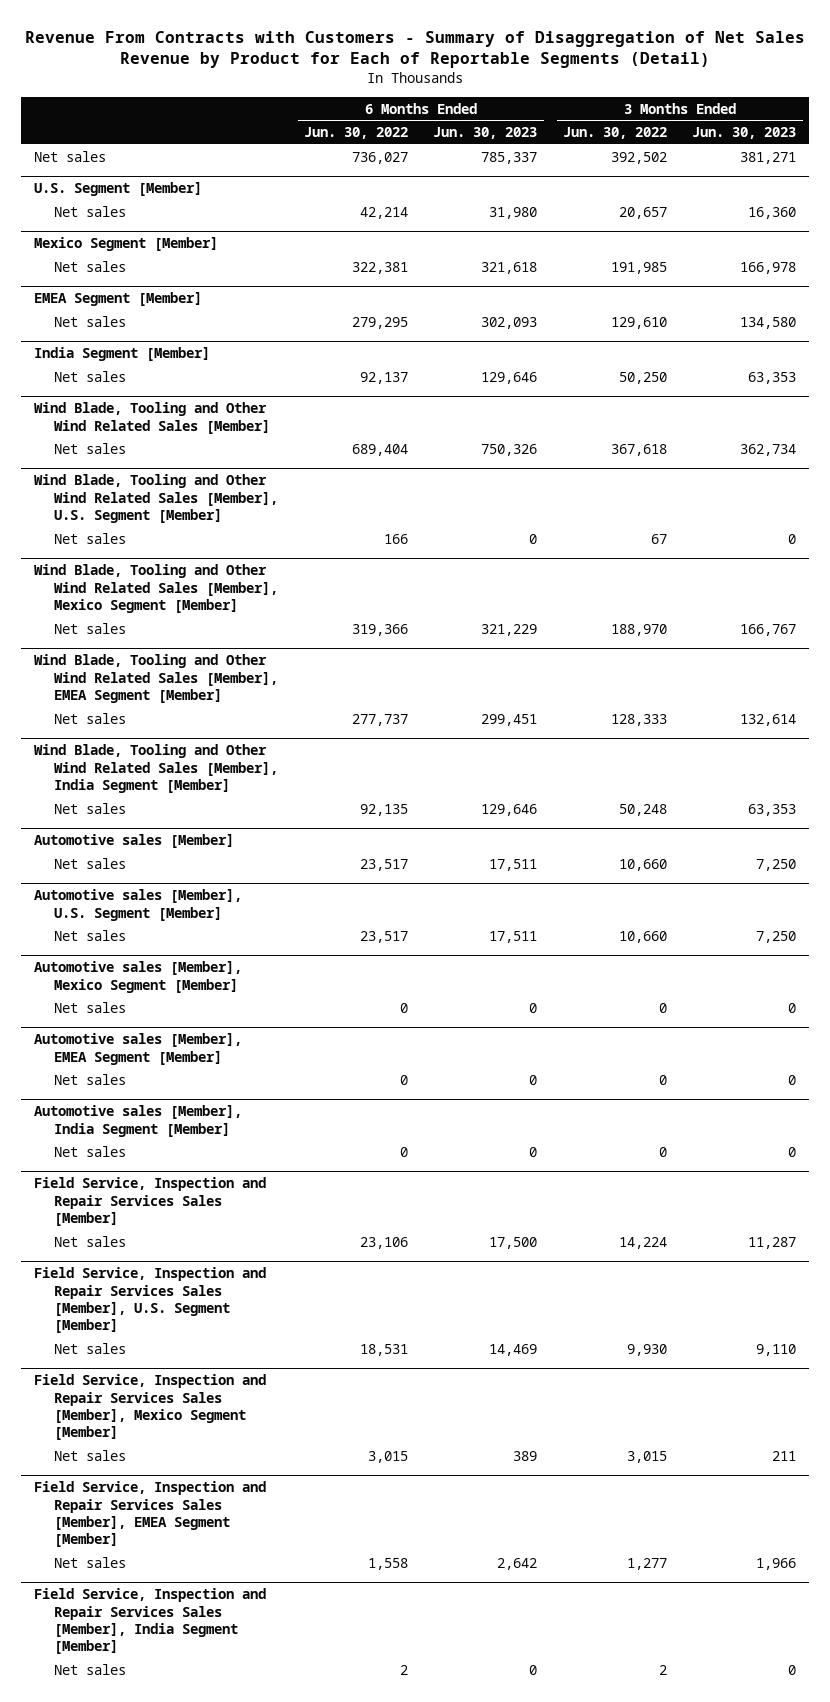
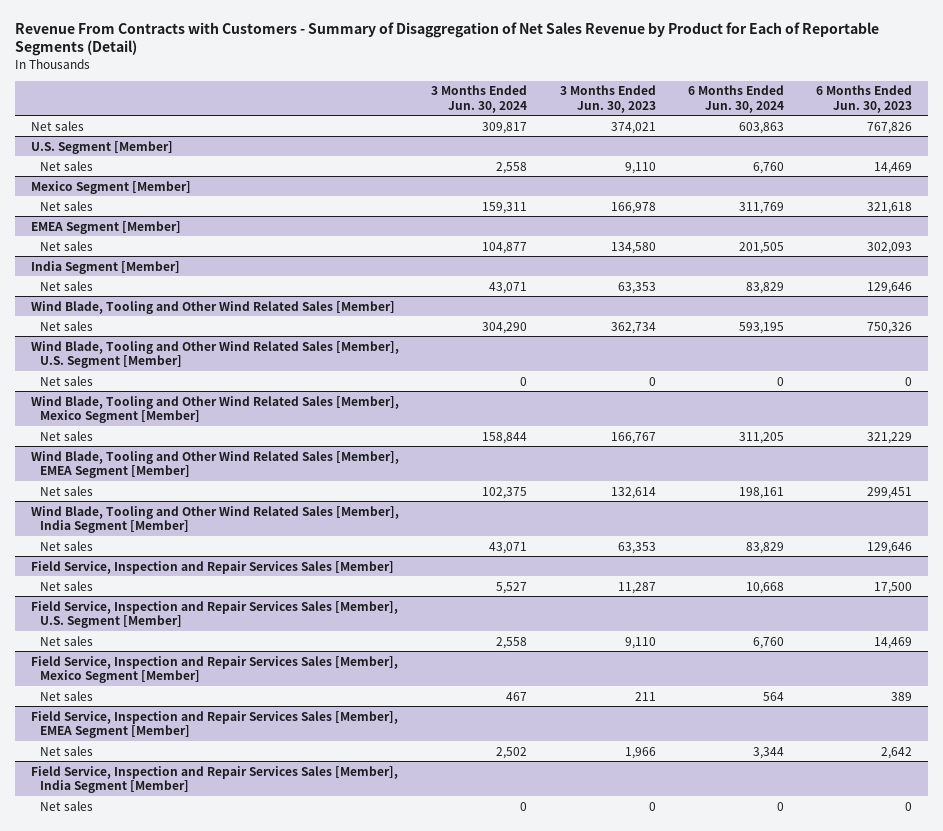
[303,127,408,140] Jun. 30, 2022 -> none
[562,127,667,140] Jun. 30, 2022 -> none
none -> [431,85,528,113] 3 Months Ended Jun. 30, 2024
none -> [687,85,784,113] 6 Months Ended Jun. 30, 2024
[481,151,538,164] 785,337 -> [867,121,913,134] 767,826
[740,151,797,164] 381,271 -> [610,121,656,134] 374,021
[489,206,538,219] 31,980 -> [874,161,913,174] 14,469
[748,206,797,219] 16,360 -> [624,161,656,174] 9,110
[34,834,235,849] Automotive sales [Member] -> none
[54,857,127,869] Net sales -> none
[34,889,243,921] Automotive sales [Member], U.S. Segment [Member] -> none
[54,929,127,941] Net sales -> none
[34,961,243,993] Automotive sales [Member], Mexico Segment [Member] -> none
[54,1001,127,1013] Net sales -> none
[34,1033,243,1065] Automotive sales [Member], EMEA Segment [Member] -> none
[54,1073,127,1085] Net sales -> none
[34,1105,243,1137] Automotive sales [Member], India Segment [Member] -> none
[54,1145,127,1157] Net sales -> none

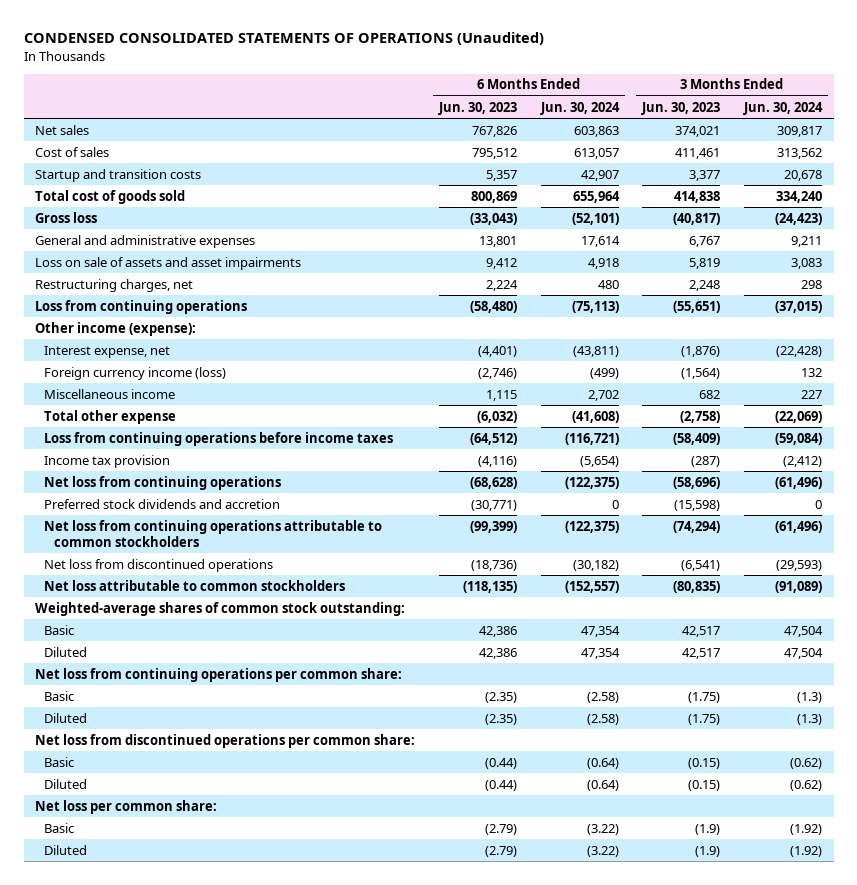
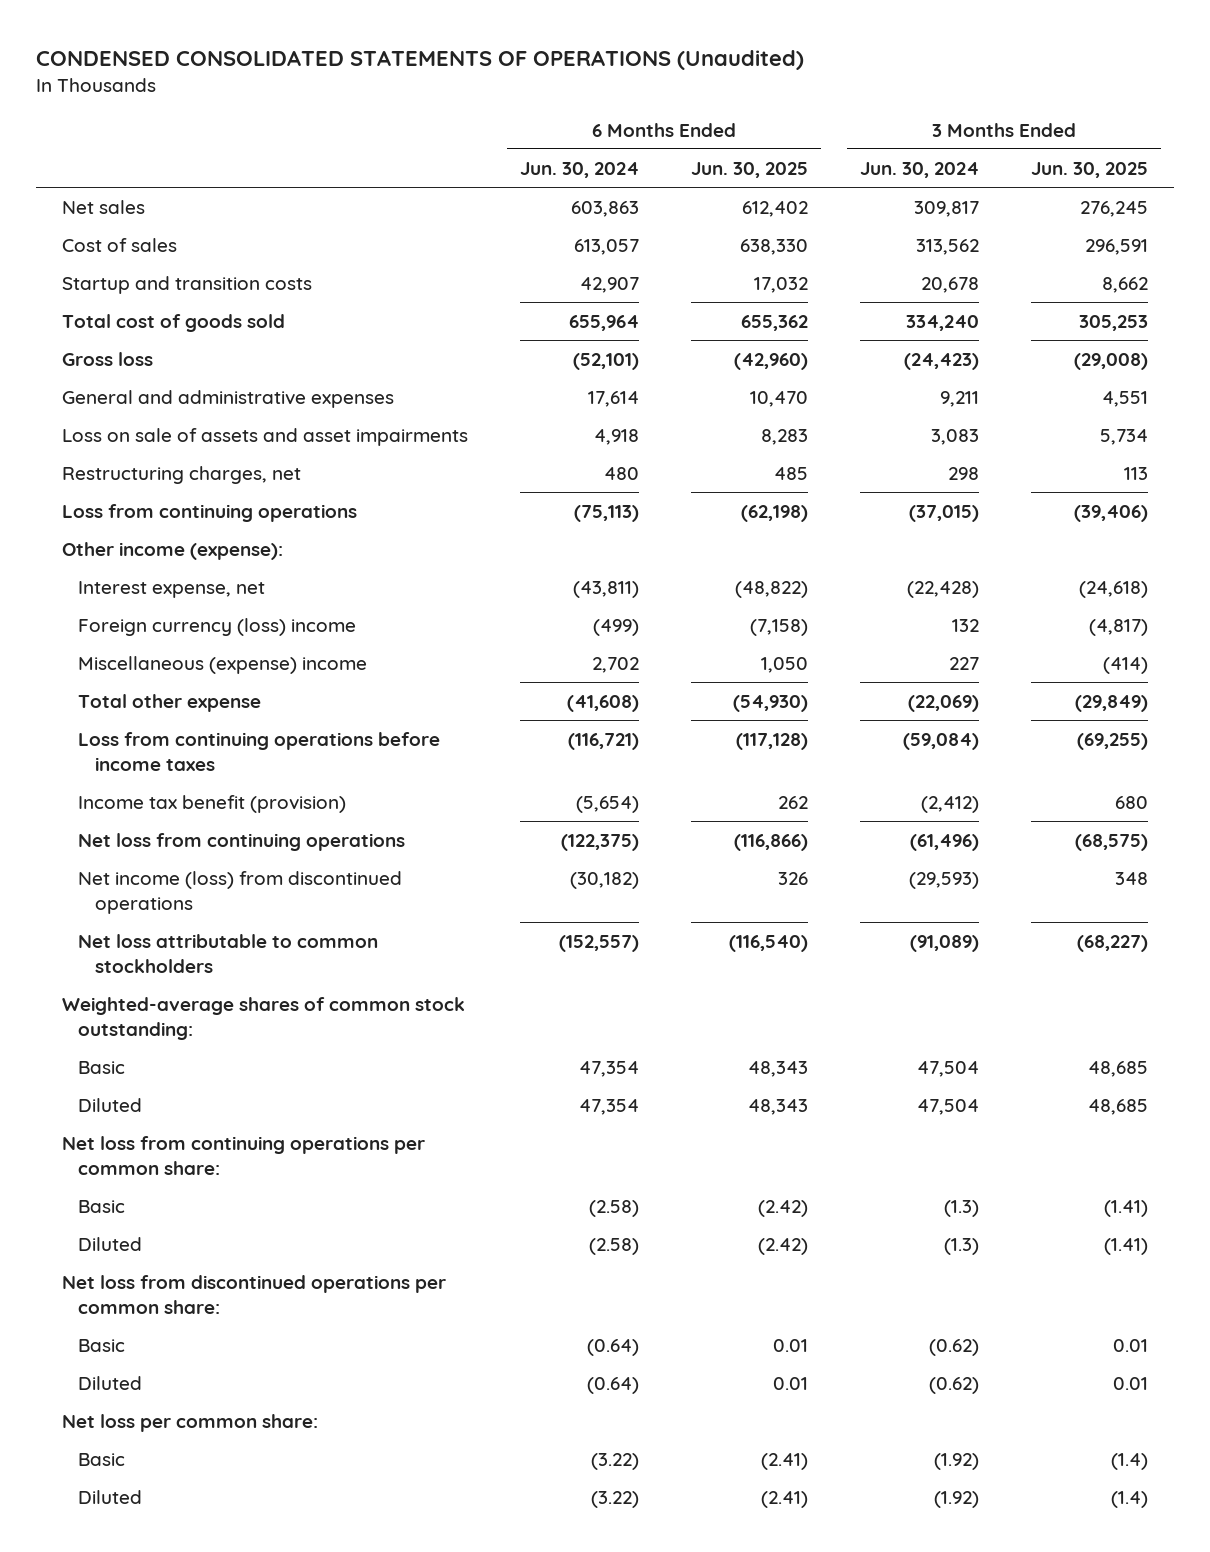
[437,101,517,115] Jun. 30, 2023 -> none
[641,101,721,115] Jun. 30, 2023 -> none
none -> [691,161,809,178] Jun. 30, 2025
none -> [1031,161,1149,178] Jun. 30, 2025
[44,366,227,380] Foreign currency income (loss) -> [78,617,357,636] Foreign currency (loss) income
[44,388,176,399] Miscellaneous income -> [78,655,368,674] Miscellaneous (expense) income
[44,454,171,468] Income tax provision -> [78,794,347,813] Income tax benefit (provision)
[44,498,281,509] Preferred stock dividends and accretion -> none
[44,519,383,547] Net loss from continuing operations attributable to common stockholders -> none
[44,558,274,572] Net loss from discontinued operations -> [78,870,403,914] Net income (loss) from discontinued operations

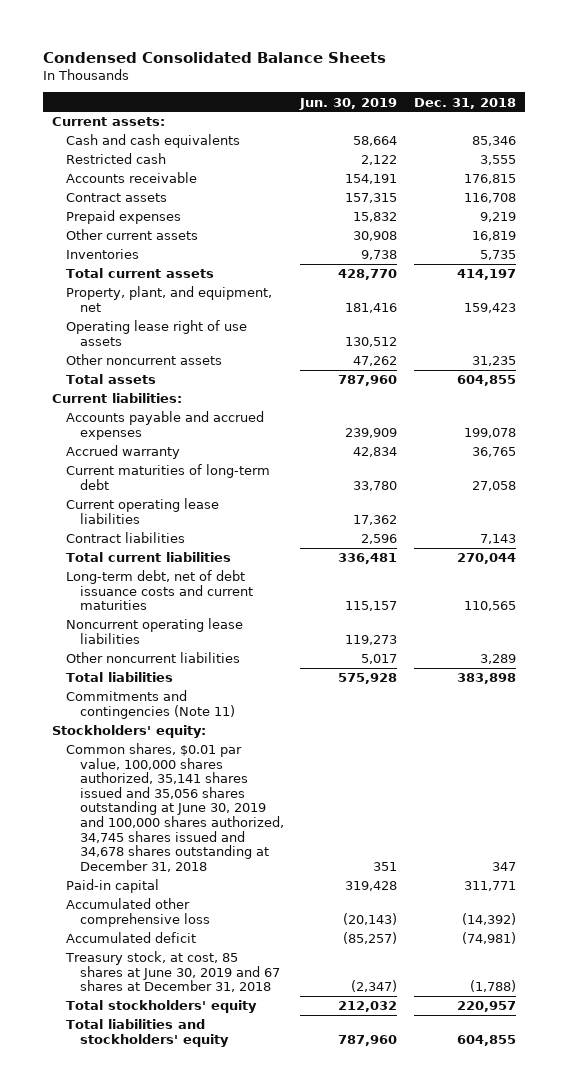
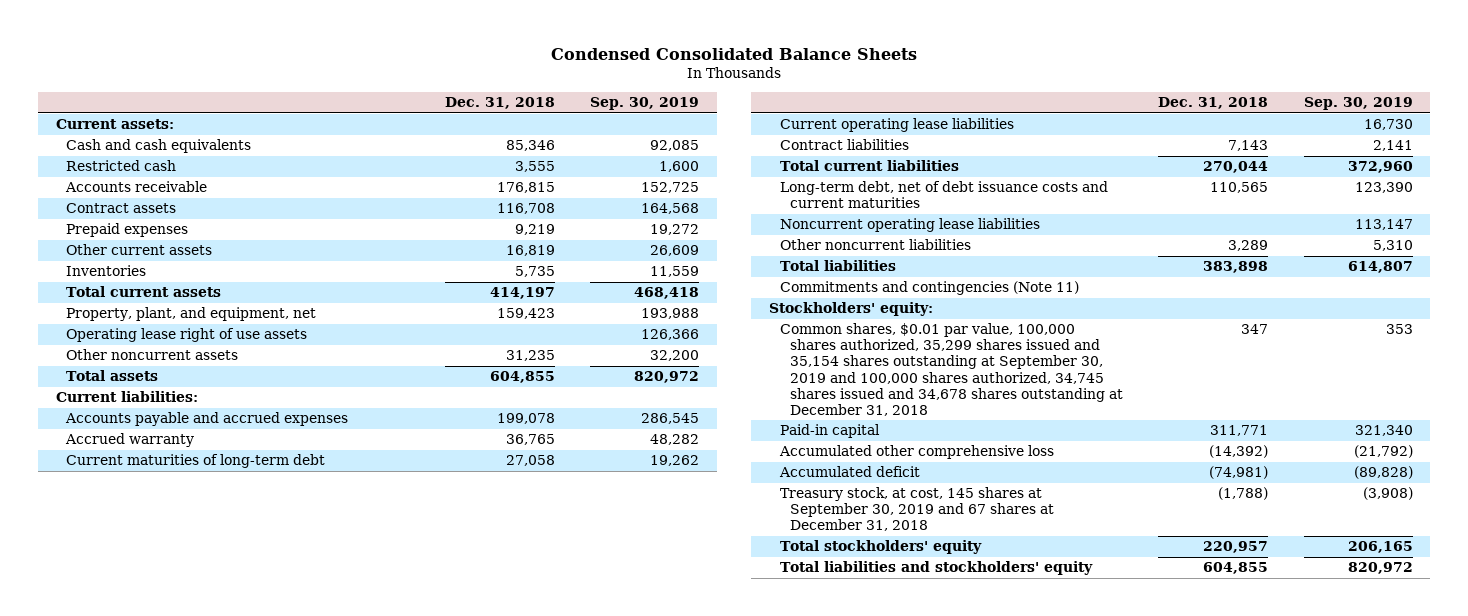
[299,97,398,110] Jun. 30, 2019 -> none
none -> [590,97,700,111] Sep. 30, 2019
[65,743,284,872] Common shares, $0.01 par value, 100,000 shares authorized, 35,141 shares issued and 35,056 shares outstanding at June 30, 2019 and 100,000 shares authorized, 34,745 shares issued and 34,678 shares outstanding at December 31, 2018 -> [779,323,1124,416] Common shares, $0.01 par value, 100,000 shares authorized, 35,299 shares issued and 35,154 shares outstanding at September 30, 2019 and 100,000 shares authorized, 34,745 shares issued and 34,678 shares outstanding at December 31, 2018
[64,951,280,993] Treasury stock, at cost, 85 shares at June 30, 2019 and 67 shares at December 31, 2018 -> [779,487,1055,532] Treasury stock, at cost, 145 shares at September 30, 2019 and 67 shares at December 31, 2018

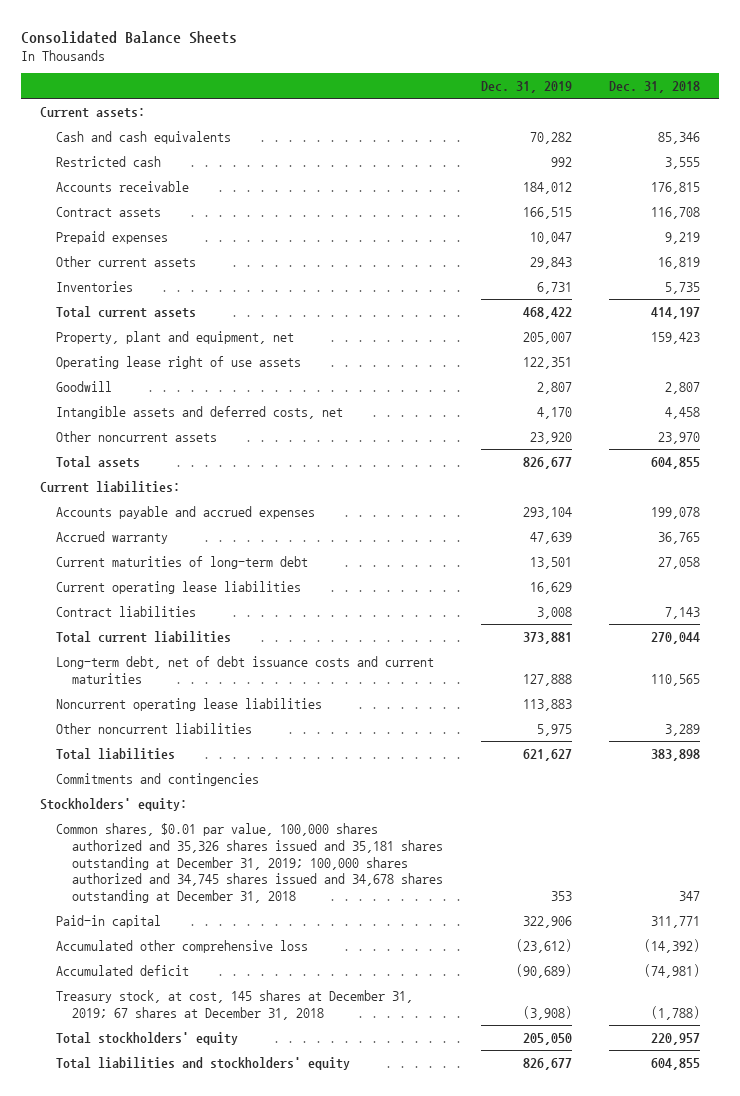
[551,47,918,60] Condensed Consolidated Balance Sheets -> [20,30,237,44] Consolidated Balance Sheets
[590,97,700,111] Sep. 30, 2019 -> none
none -> [480,81,572,94] Dec. 31, 2019
[66,307,317,322] Property, plant, and equipment, net -> [55,330,294,344] Property, plant and equipment, net
none -> [55,380,112,392] Goodwill
none -> [55,405,343,419] Intangible assets and deferred costs, net
[506,350,556,362] 31,235 -> [658,431,701,444] 23,970
[779,281,1079,296] Commitments and contingencies (Note 11) -> [55,772,259,786] Commitments and contingencies
[779,323,1124,416] Common shares, $0.01 par value, 100,000 shares authorized, 35,299 shares issued and 35,154 shares outstanding at September 30, 2019 and 100,000 shares authorized, 34,745 shares issued and 34,678 shares outstanding at December 31, 2018 -> [55,822,444,904] Common shares, $0.01 par value, 100,000 shares authorized and 35,326 shares issued and 35,181 shares outstanding at December 31, 2019; 100,000 shares authorized and 34,745 shares issued and 34,678 shares outstanding at December 31, 2018
[779,487,1055,532] Treasury stock, at cost, 145 shares at September 30, 2019 and 67 shares at December 31, 2018 -> [55,989,413,1020] Treasury stock, at cost, 145 shares at December 31, 2019; 67 shares at December 31, 2018

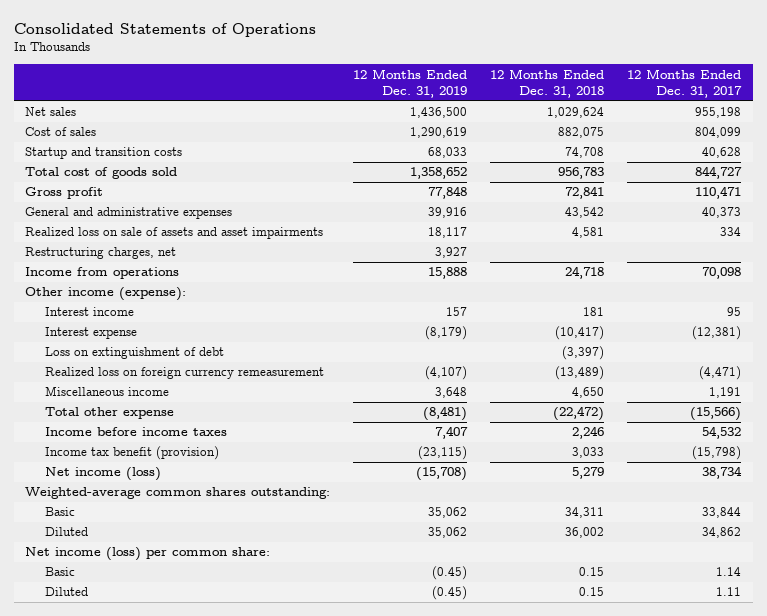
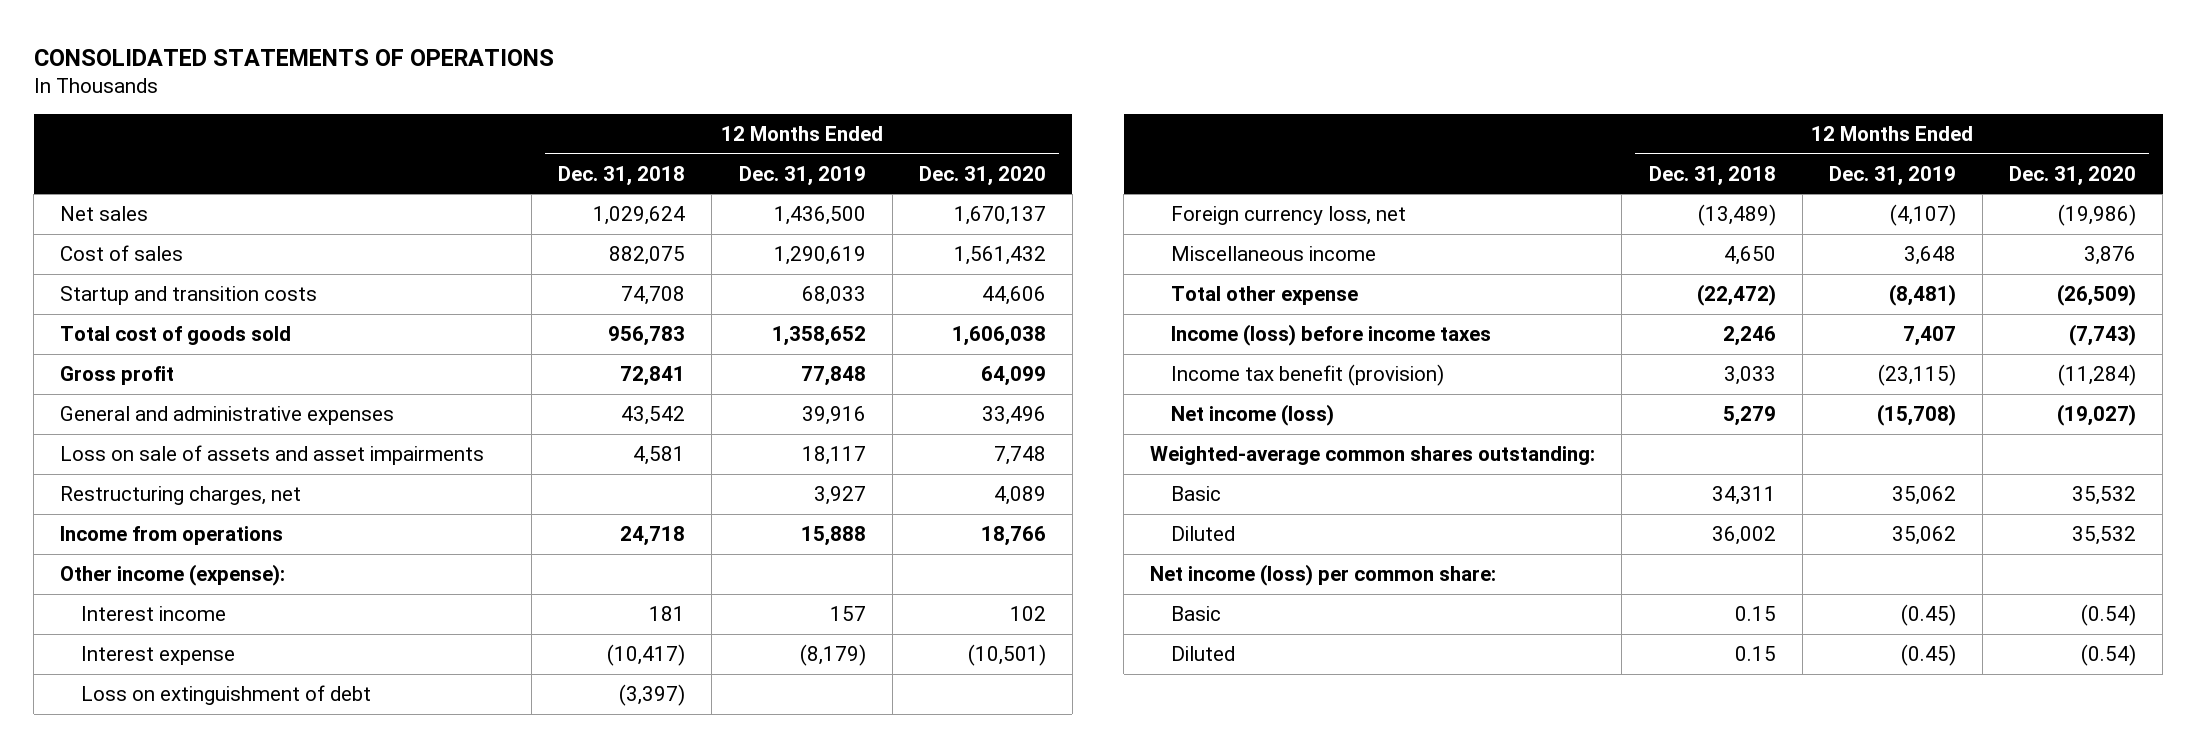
[13,22,316,37] Consolidated Statements of Operations -> [33,48,554,66] CONSOLIDATED STATEMENTS OF OPERATIONS
[627,68,743,99] 12 Months Ended Dec. 31, 2017 -> none
none -> [918,165,1046,186] Dec. 31, 2020
[25,227,324,240] Realized loss on sale of assets and asset impairments -> [60,445,485,466] Loss on sale of assets and asset impairments
[44,367,324,380] Realized loss on foreign currency remeasurement -> [1170,206,1406,226] Foreign currency loss, net
[44,427,227,437] Income before income taxes -> [1170,324,1491,347] Income (loss) before income taxes

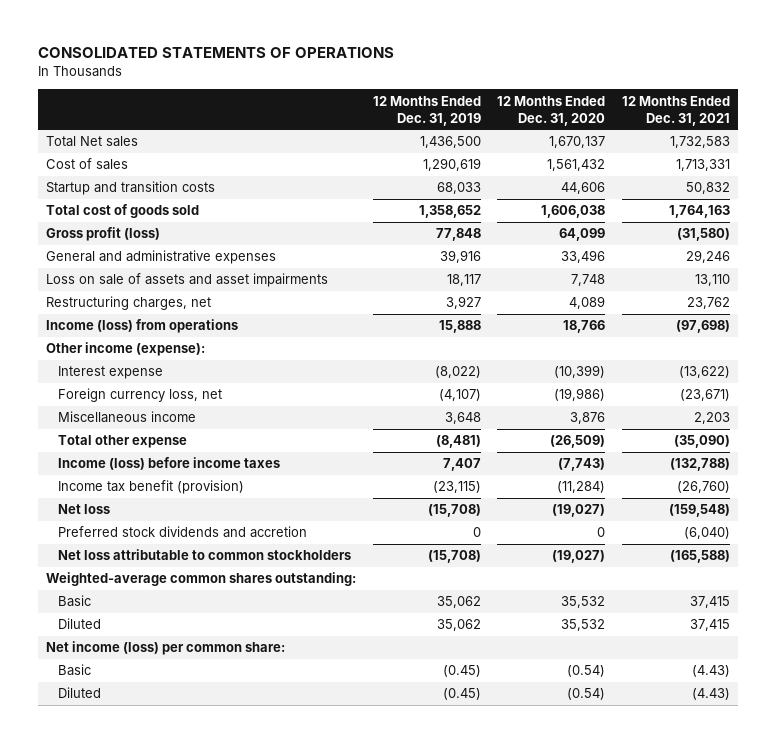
[558,165,686,186] Dec. 31, 2018 -> none
none -> [621,95,730,126] 12 Months Ended Dec. 31, 2021
[60,206,149,222] Net sales -> [46,136,139,148] Total Net sales
[60,366,175,386] Gross profit -> [46,227,161,242] Gross profit (loss)
[60,526,284,546] Income from operations -> [46,319,239,334] Income (loss) from operations
[80,606,226,622] Interest income -> none
[80,685,371,706] Loss on extinguishment of debt -> none
[799,644,866,667] (8,179) -> [434,366,481,379] (8,022)
[967,644,1046,667] (10,501) -> [554,365,606,379] (10,399)
[1170,404,1334,427] Net income (loss) -> [58,504,111,515] Net loss
none -> [58,526,308,539] Preferred stock dividends and accretion
none -> [58,549,352,561] Net loss attributable to common stockholders

